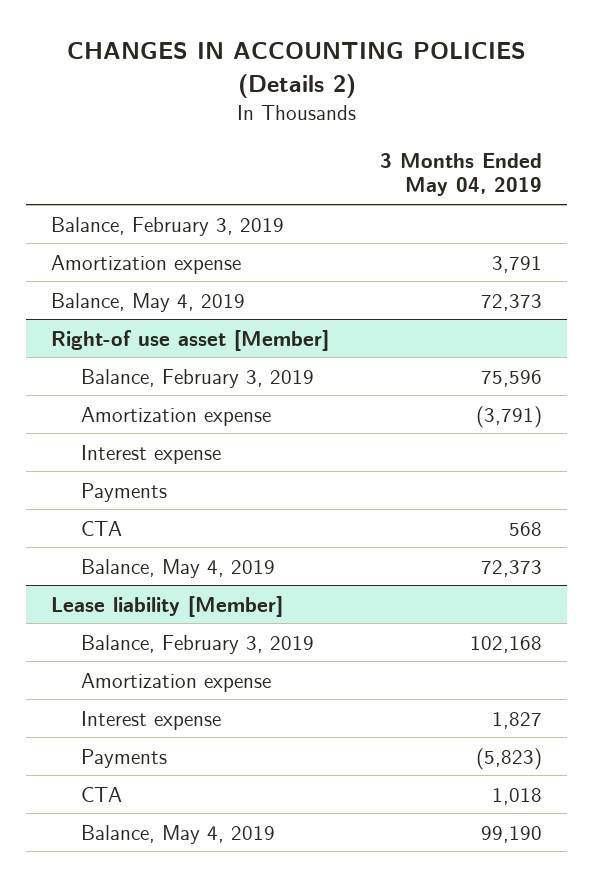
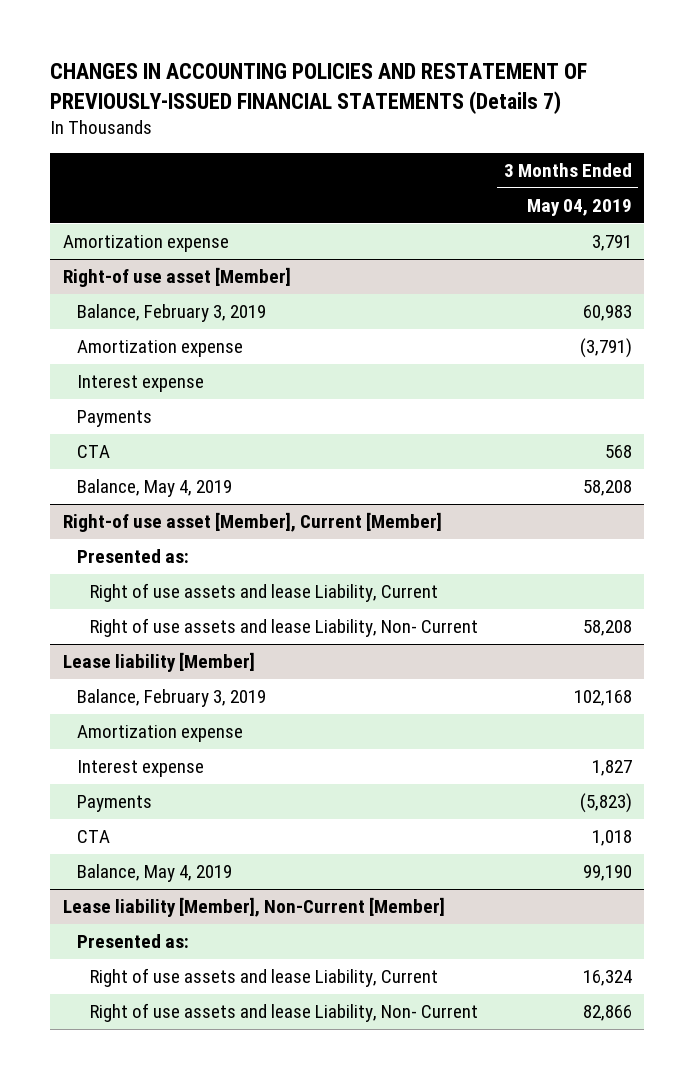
[66,42,526,98] CHANGES IN ACCOUNTING POLICIES (Details 2) -> [50,63,588,114] CHANGES IN ACCOUNTING POLICIES AND RESTATEMENT OF PREVIOUSLY-ISSUED FINANCIAL STATEMENTS (Details 7)
[51,216,285,236] Balance, February 3, 2019 -> none
[51,292,246,312] Balance, May 4, 2019 -> none
[480,369,542,387] 75,596 -> [582,305,632,322] 60,983
[480,559,542,577] 72,373 -> [582,480,632,497] 58,208
none -> [62,512,442,533] Right-of use asset [Member], Current [Member]
none -> [76,549,189,564] Presented as:
none -> [90,583,439,603] Right of use assets and lease Liability, Current
none -> [90,618,479,638] Right of use assets and lease Liability, Non- Current
none -> [62,897,445,918] Lease liability [Member], Non-Current [Member]
none -> [76,934,189,949] Presented as:
none -> [90,968,439,988] Right of use assets and lease Liability, Current
none -> [90,1003,479,1023] Right of use assets and lease Liability, Non- Current

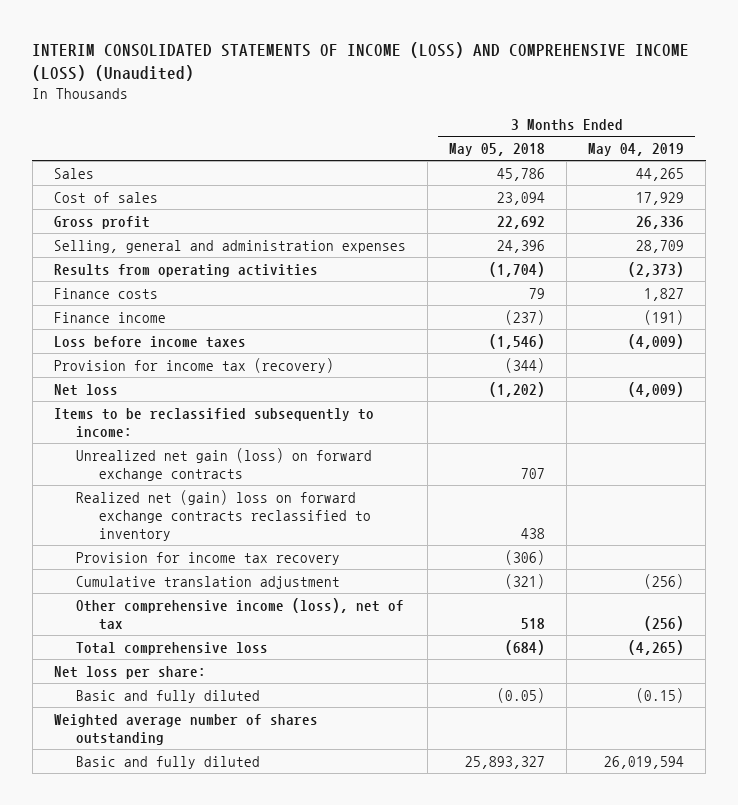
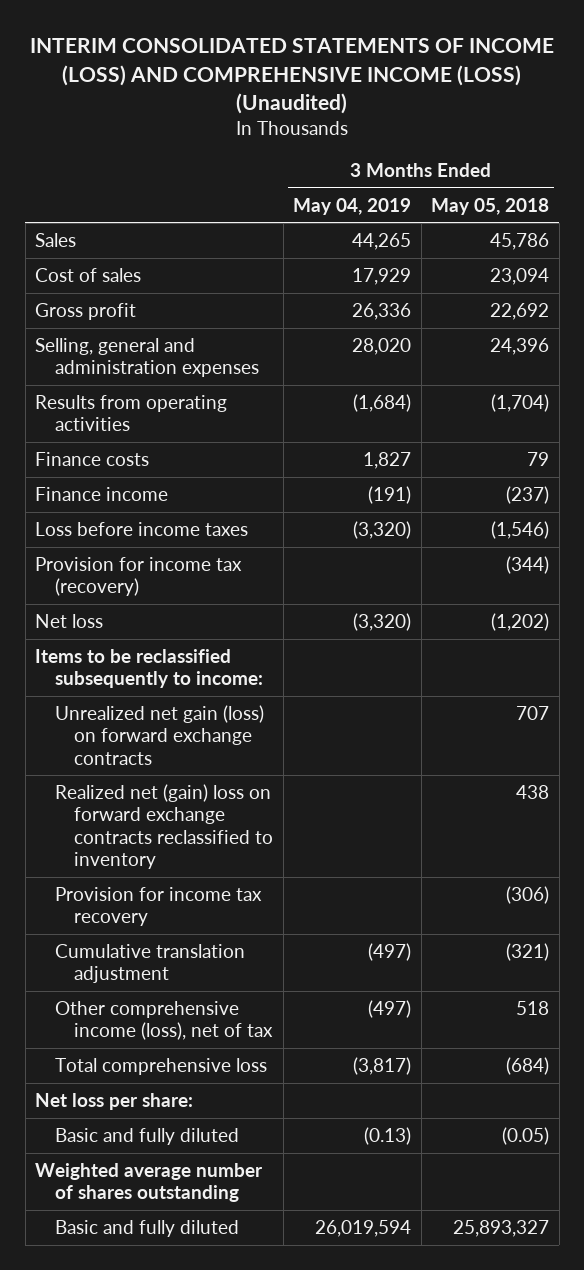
[636,239,685,253] 28,709 -> [352,337,412,355] 28,020
[628,261,685,277] (2,373) -> [353,393,412,412] (1,684)
[628,333,685,349] (4,009) -> [353,520,412,539] (3,320)
[628,381,685,397] (4,009) -> [353,612,412,631] (3,320)
[644,573,685,589] (256) -> [368,942,412,961] (497)
[644,615,685,631] (256) -> [368,999,412,1018] (497)
[628,639,685,655] (4,265) -> [353,1056,412,1075] (3,817)
[636,687,685,703] (0.15) -> [364,1126,412,1145] (0.13)

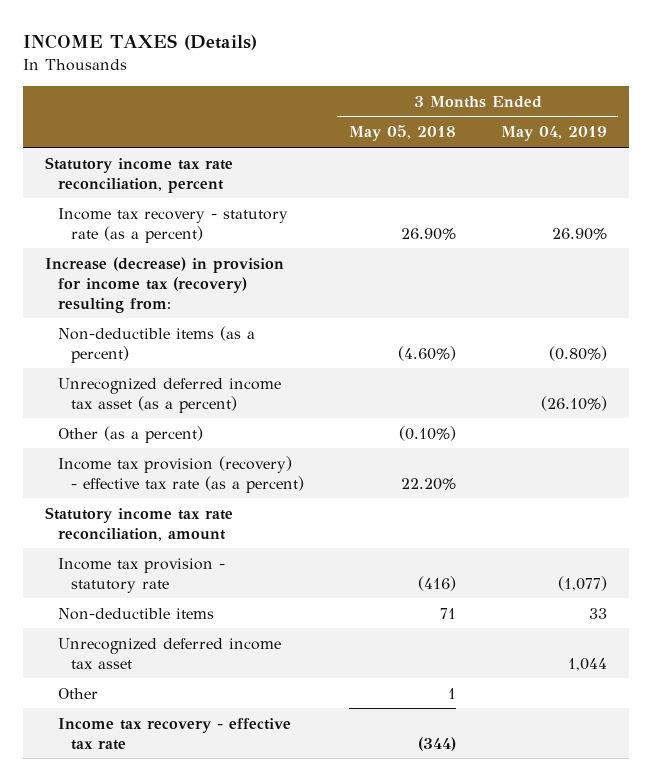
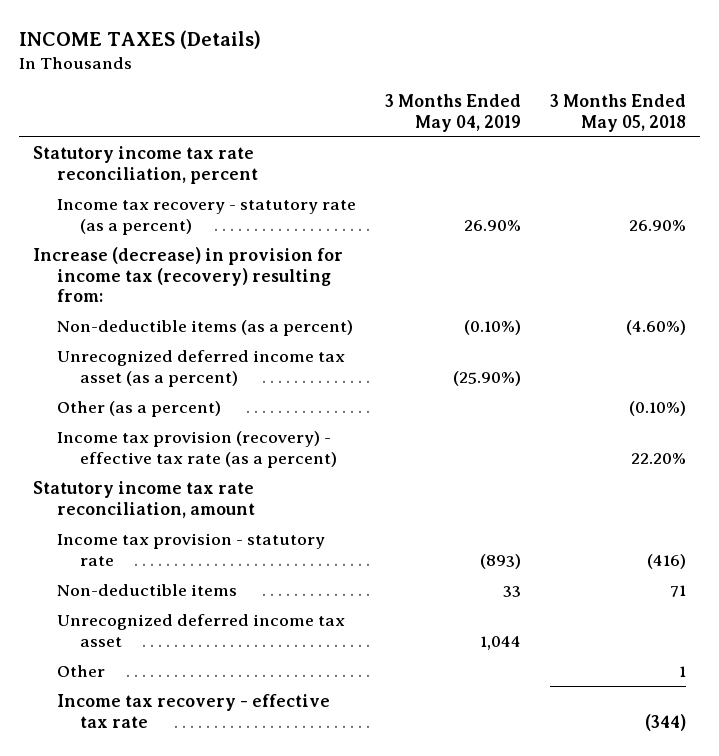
[548,345,607,361] (0.80%) -> [463,319,521,335] (0.10%)
[540,395,607,411] (26.10%) -> [452,370,521,386] (25.90%)
[557,575,607,591] (1,077) -> [479,553,521,569] (893)

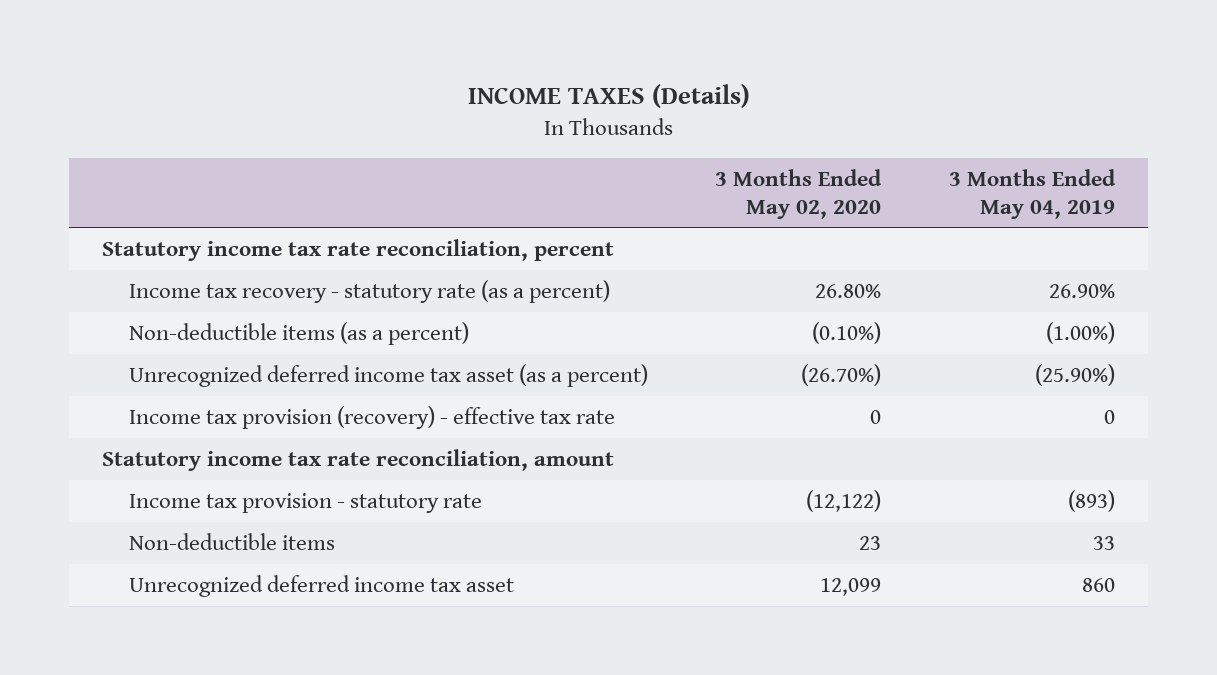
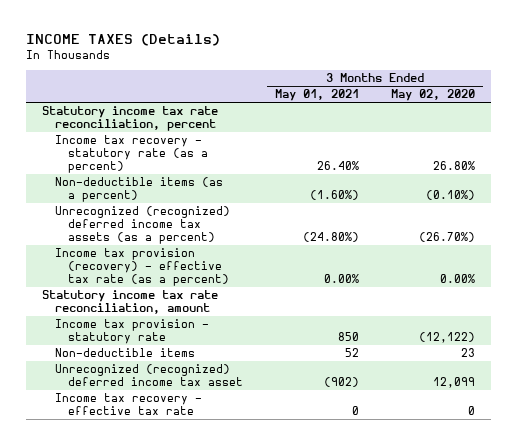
[948,168,1116,219] 3 Months Ended May 04, 2019 -> none
none -> [274,89,359,102] May 01, 2021
[129,363,649,387] Unrecognized deferred income tax asset (as a percent) -> [55,206,231,245] Unrecognized (recognized) deferred income tax assets (as a percent)
[129,405,616,429] Income tax provision (recovery) - effective tax rate -> [55,248,230,287] Income tax provision (recovery) - effective tax rate (as a percent)
[870,409,882,424] 0 -> [439,274,475,284] 0.00%
[129,574,515,597] Unrecognized deferred income tax asset -> [55,364,244,387] Unrecognized (recognized) deferred income tax asset
none -> [55,393,203,416] Income tax recovery - effective tax rate

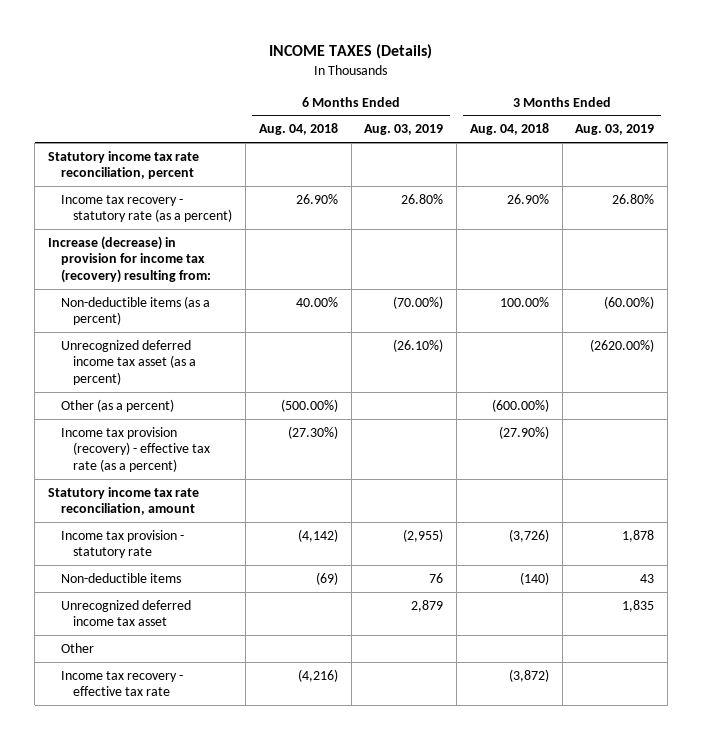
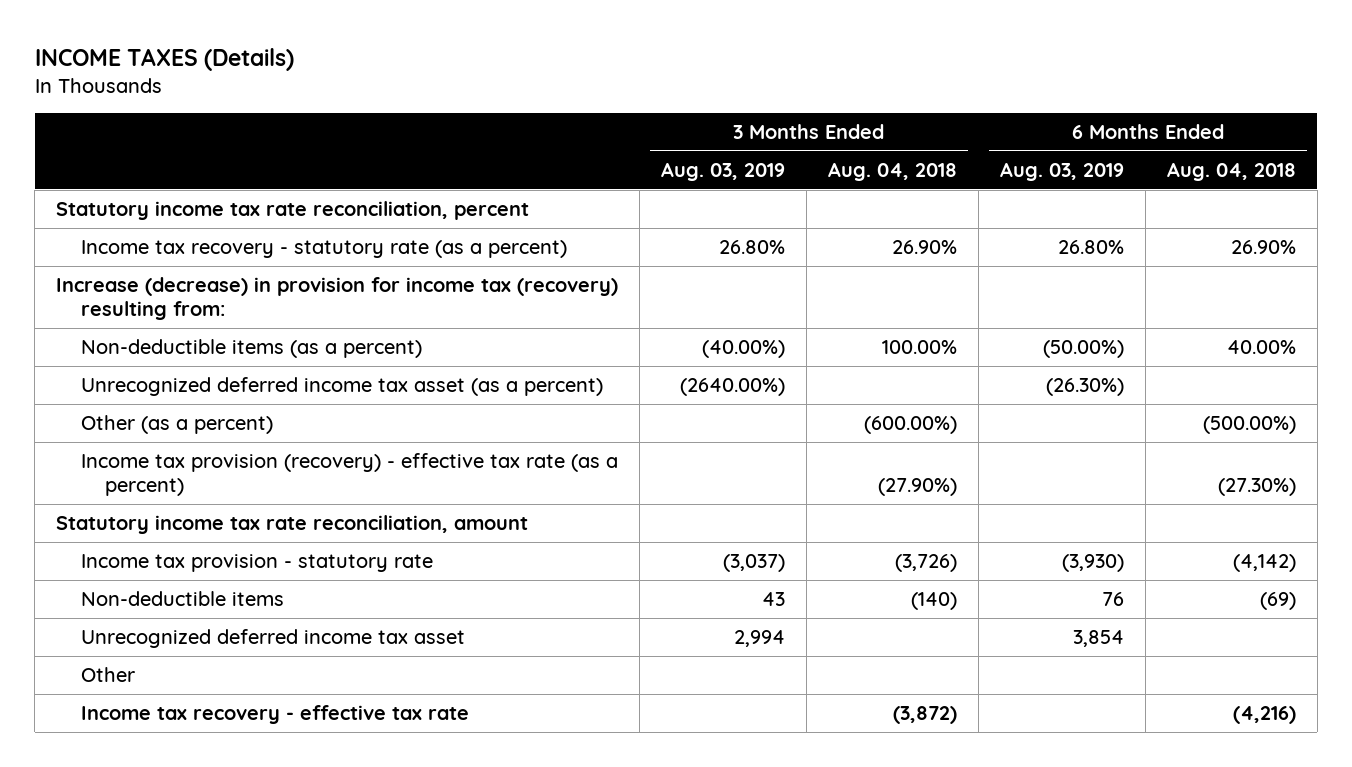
[393,295,444,309] (70.00%) -> [1042,340,1124,359] (50.00%)
[604,295,655,309] (60.00%) -> [702,340,786,359] (40.00%)
[393,338,444,352] (26.10%) -> [1045,378,1124,397] (26.30%)
[590,338,655,352] (2620.00%) -> [680,378,786,397] (2640.00%)
[403,528,444,542] (2,955) -> [1061,554,1124,573] (3,930)
[622,529,655,542] 1,878 -> [723,554,786,573] (3,037)
[411,599,444,612] 2,879 -> [1072,630,1124,648] 3,854
[622,599,655,612] 1,835 -> [734,630,786,648] 2,994

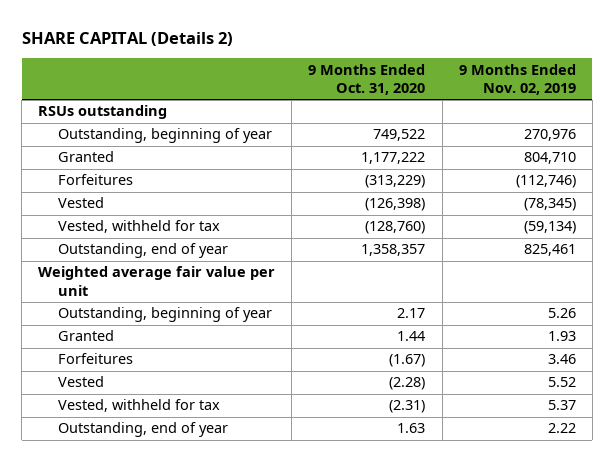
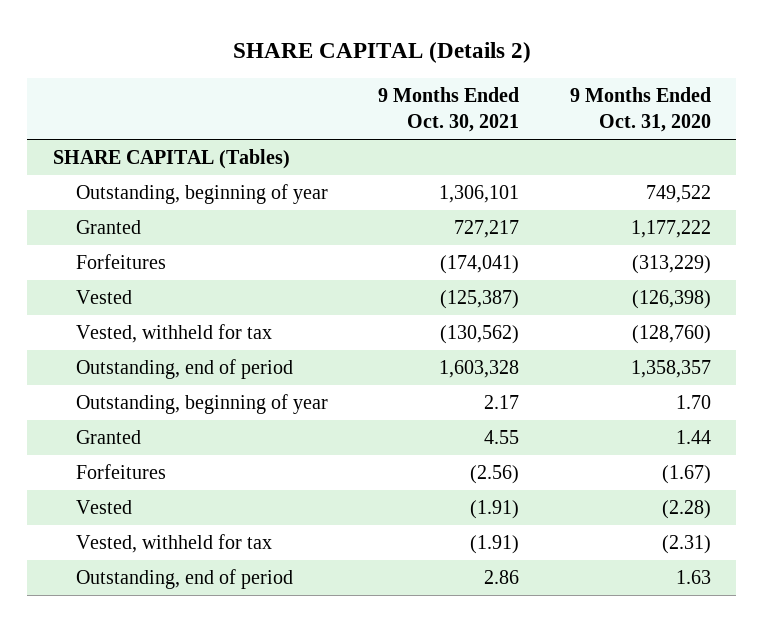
[458,63,576,95] 9 Months Ended Nov. 02, 2019 -> none
none -> [378,87,520,133] 9 Months Ended Oct. 30, 2021
[38,105,168,120] RSUs outstanding -> none
none -> [52,149,290,170] SHARE CAPITAL (Tables)
[38,266,276,296] Weighted average fair value per unit -> none
[57,243,228,259] Outstanding, end of year -> [76,359,294,380] Outstanding, end of period
[397,308,426,319] 2.17 -> [675,395,711,410] 1.70
[57,422,228,438] Outstanding, end of year -> [76,569,294,590] Outstanding, end of period

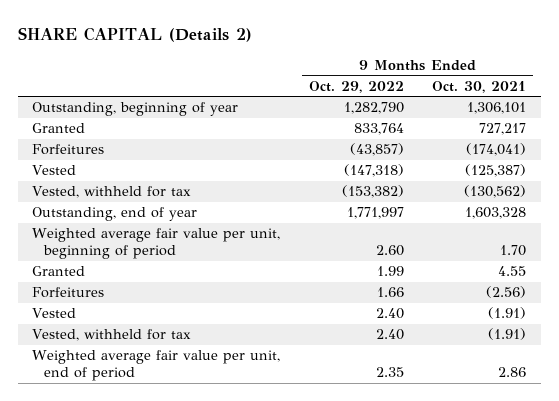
[569,87,711,133] 9 Months Ended Oct. 31, 2020 -> none
none -> [308,80,404,93] Oct. 29, 2022
[52,149,290,170] SHARE CAPITAL (Tables) -> none
[76,394,329,415] Outstanding, beginning of year -> none
[76,359,294,380] Outstanding, end of period -> [32,207,198,222] Outstanding, end of year
none -> [32,228,281,260] Weighted average fair value per unit, beginning of period
[76,569,294,590] Outstanding, end of period -> [32,350,281,382] Weighted average fair value per unit, end of period

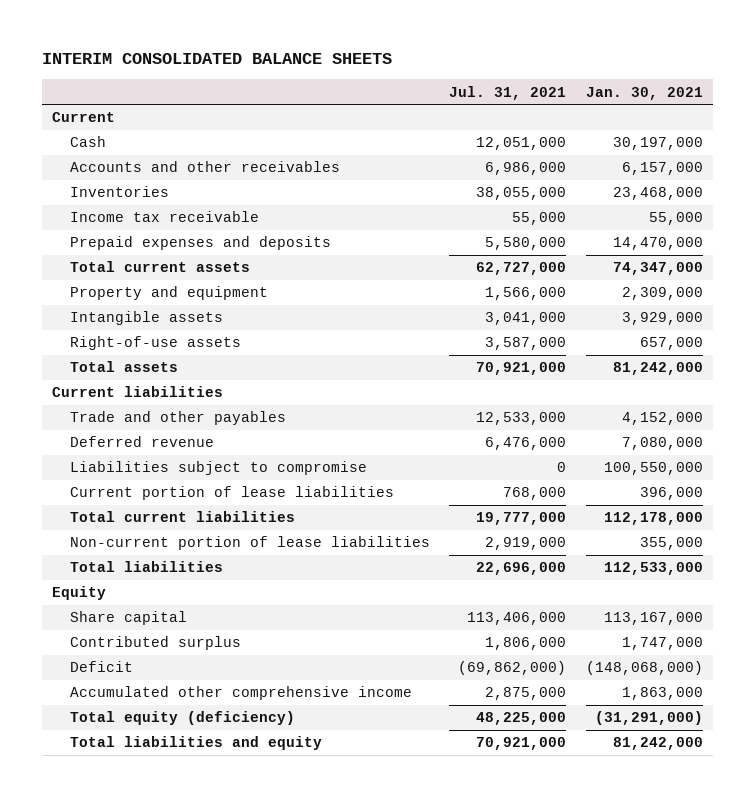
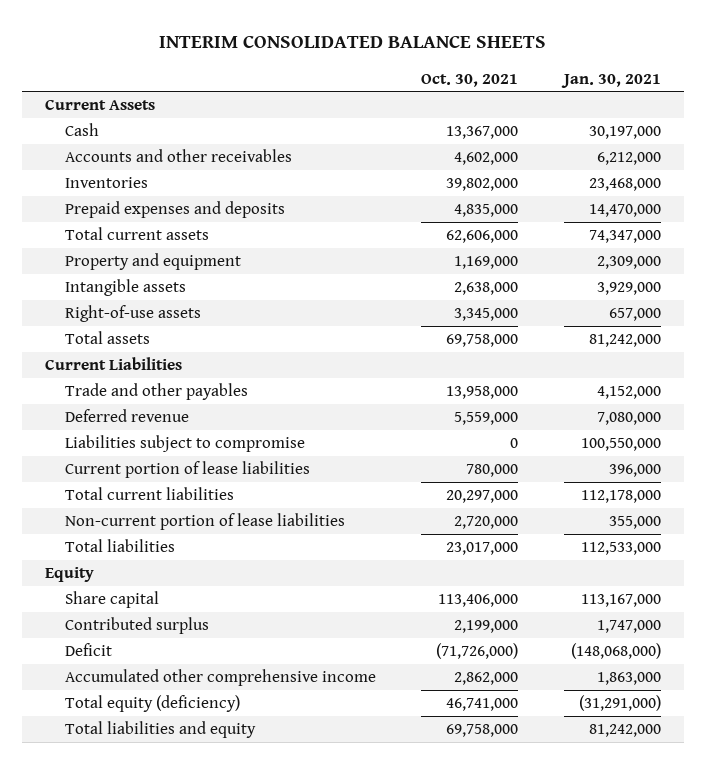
[449,85,567,100] Jul. 31, 2021 -> none
none -> [421,73,519,87] Oct. 30, 2021
[51,112,115,123] Current -> [44,99,155,111] Current Assets
[622,162,704,176] 6,157,000 -> [596,152,661,166] 6,212,000
[69,211,259,223] Income tax receivable -> none
[51,386,223,398] Current liabilities -> [44,357,182,371] Current Liabilities

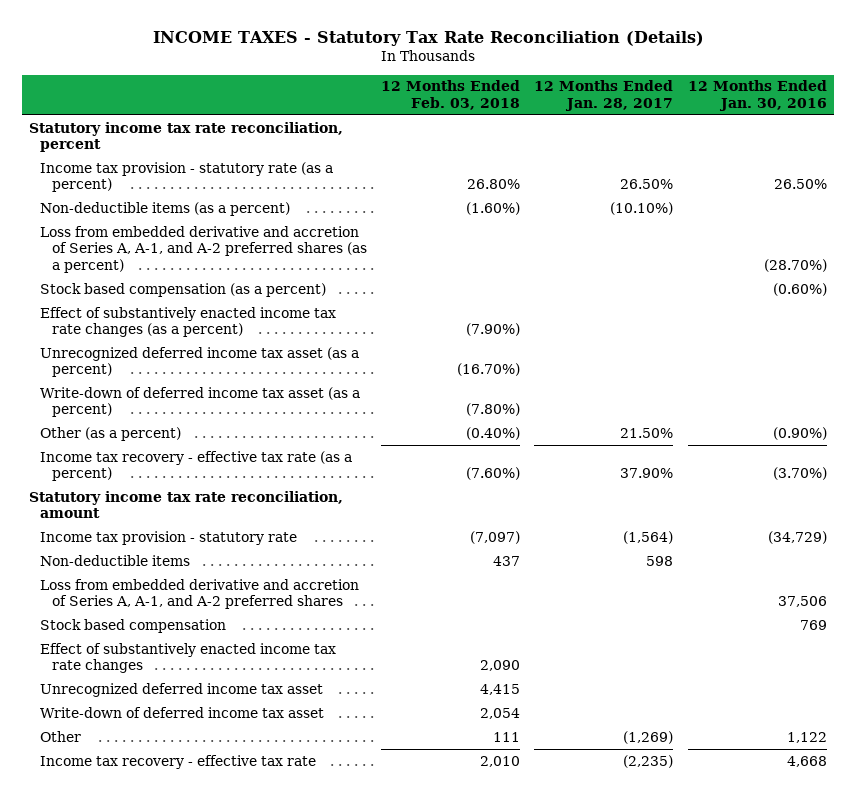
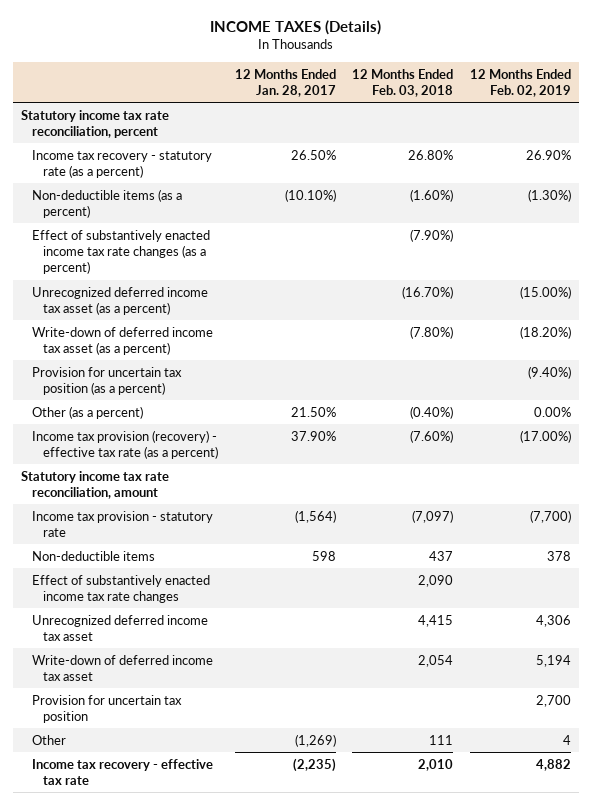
[153,31,705,47] INCOME TAXES - Statutory Tax Rate Reconciliation (Details) -> [210,20,382,36] INCOME TAXES (Details)
[687,80,827,111] 12 Months Ended Jan. 30, 2016 -> none
none -> [469,68,571,97] 12 Months Ended Feb. 02, 2019
[40,161,334,193] Income tax provision - statutory rate (as a percent) -> [32,149,213,178] Income tax recovery - statutory rate (as a percent)
[40,225,367,273] Loss from embedded derivative and accretion of Series A, A-1, and A-2 preferred shares (as a percent) -> none
[40,282,327,297] Stock based compensation (as a percent) -> none
none -> [32,366,183,395] Provision for uncertain tax position (as a percent)
[40,450,353,482] Income tax recovery - effective tax rate (as a percent) -> [32,429,218,459] Income tax provision (recovery) - effective tax rate (as a percent)
[40,578,360,610] Loss from embedded derivative and accretion of Series A, A-1, and A-2 preferred shares -> none
[40,618,227,633] Stock based compensation -> none
none -> [32,694,183,723] Provision for uncertain tax position

